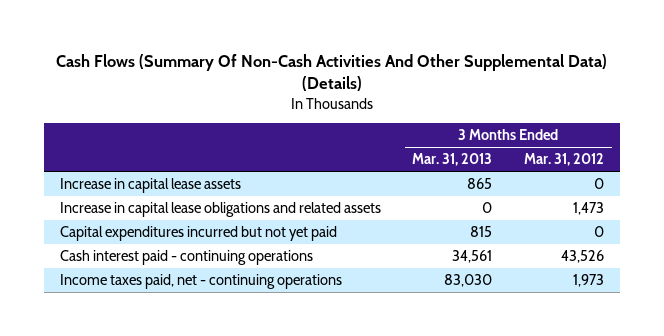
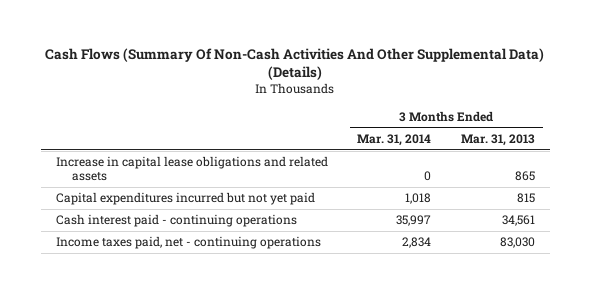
[523,153,604,167] Mar. 31, 2012 -> none
none -> [357,133,432,146] Mar. 31, 2014
[59,178,241,194] Increase in capital lease assets -> none
[482,202,493,214] 0 -> [515,171,536,182] 865

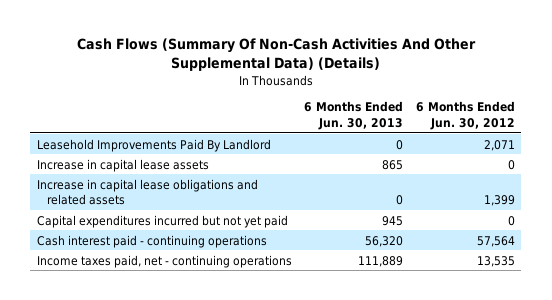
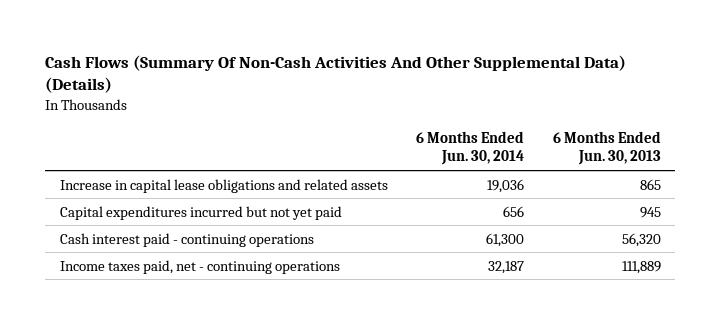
[415,101,515,131] 6 Months Ended Jun. 30, 2012 -> none
none -> [416,130,525,166] 6 Months Ended Jun. 30, 2014
[36,138,271,152] Leasehold Improvements Paid By Landlord -> none
[36,158,209,172] Increase in capital lease assets -> none
[396,195,404,206] 0 -> [640,178,662,190] 865

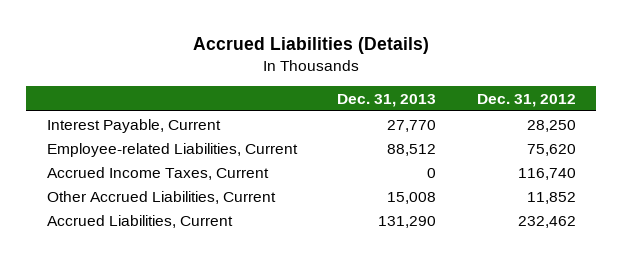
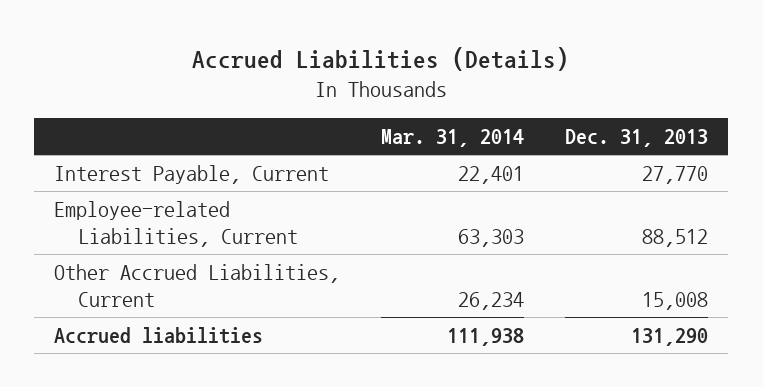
[476,93,576,107] Dec. 31, 2012 -> none
none -> [381,128,525,147] Mar. 31, 2014
[46,166,269,180] Accrued Income Taxes, Current -> none
[46,214,233,228] Accrued Liabilities, Current -> [54,326,264,344] Accrued liabilities

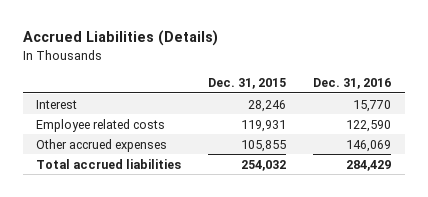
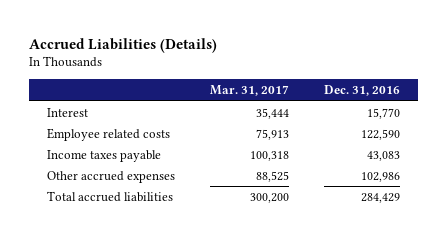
[208,77,287,89] Dec. 31, 2015 -> none
none -> [209,85,289,97] Mar. 31, 2017
none -> [46,149,161,162] Income taxes payable
[346,139,392,152] 146,069 -> [360,171,400,182] 102,986

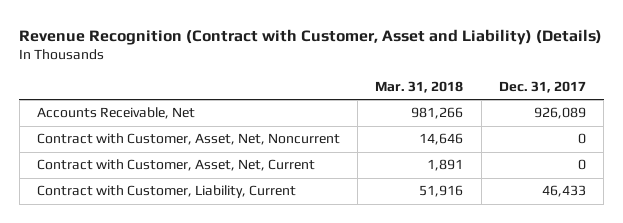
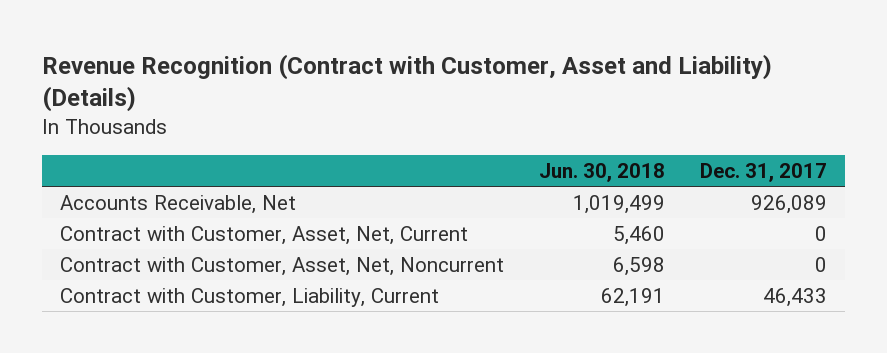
[375,80,464,93] Mar. 31, 2018 -> none
none -> [539,163,666,183] Jun. 30, 2018
[37,133,341,146] Contract with Customer, Asset, Net, Noncurrent -> [59,257,504,277] Contract with Customer, Asset, Net, Noncurrent

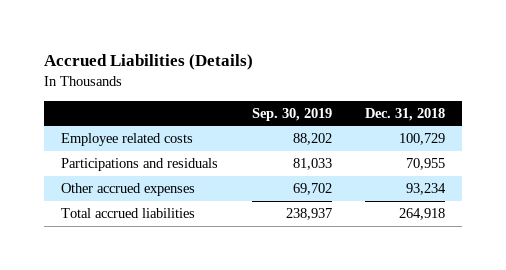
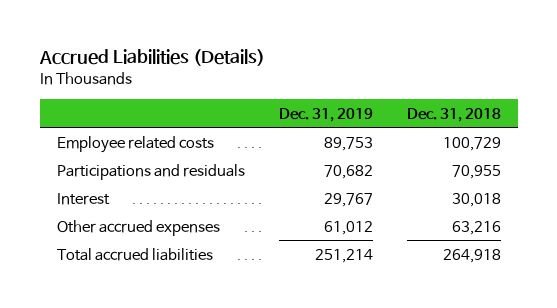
[251,107,332,121] Sep. 30, 2019 -> none
none -> [278,107,373,122] Dec. 31, 2019
none -> [56,192,110,205] Interest
[406,183,447,196] 93,234 -> [451,220,501,235] 63,216

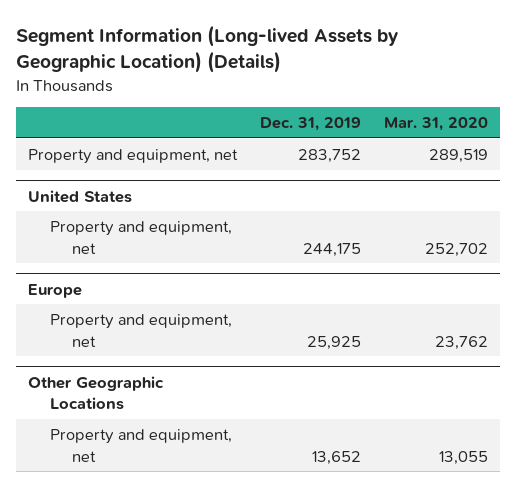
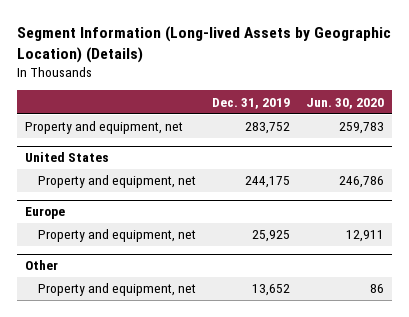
[384,117,489,132] Mar. 31, 2020 -> none
none -> [306,97,385,109] Jun. 30, 2020
[27,375,164,411] Other Geographic Locations -> [25,260,59,271] Other

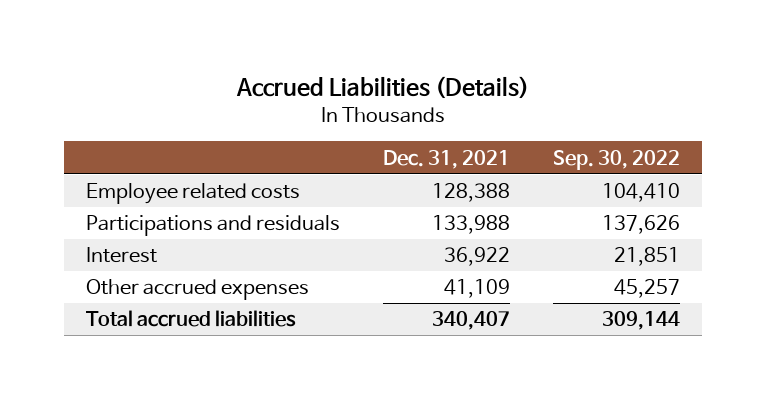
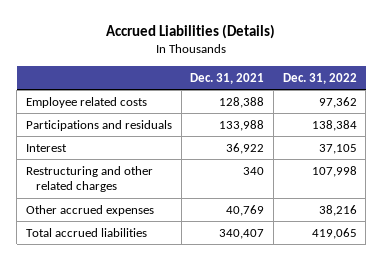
[553,149,681,170] Sep. 30, 2022 -> none
none -> [282,72,357,84] Dec. 31, 2022
none -> [25,165,153,193] Restructuring and other related charges
[444,279,511,299] 41,109 -> [226,204,265,216] 40,769

